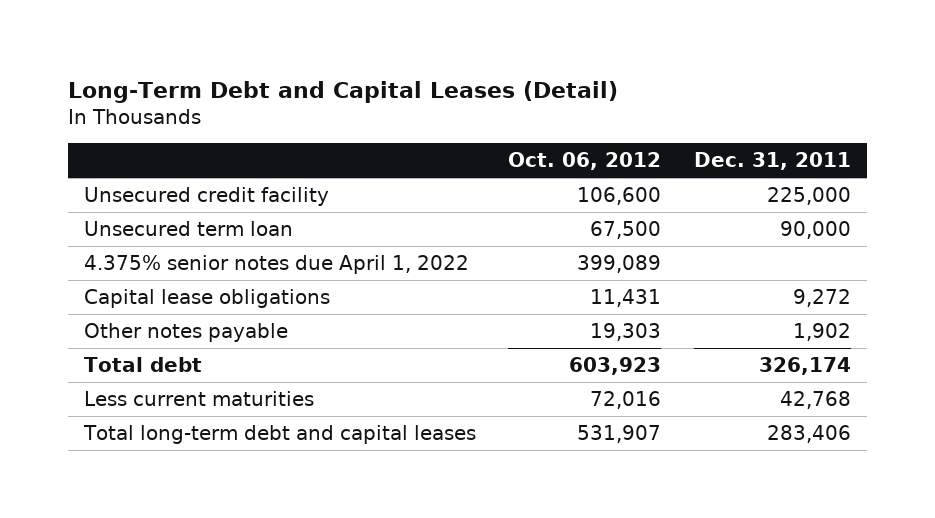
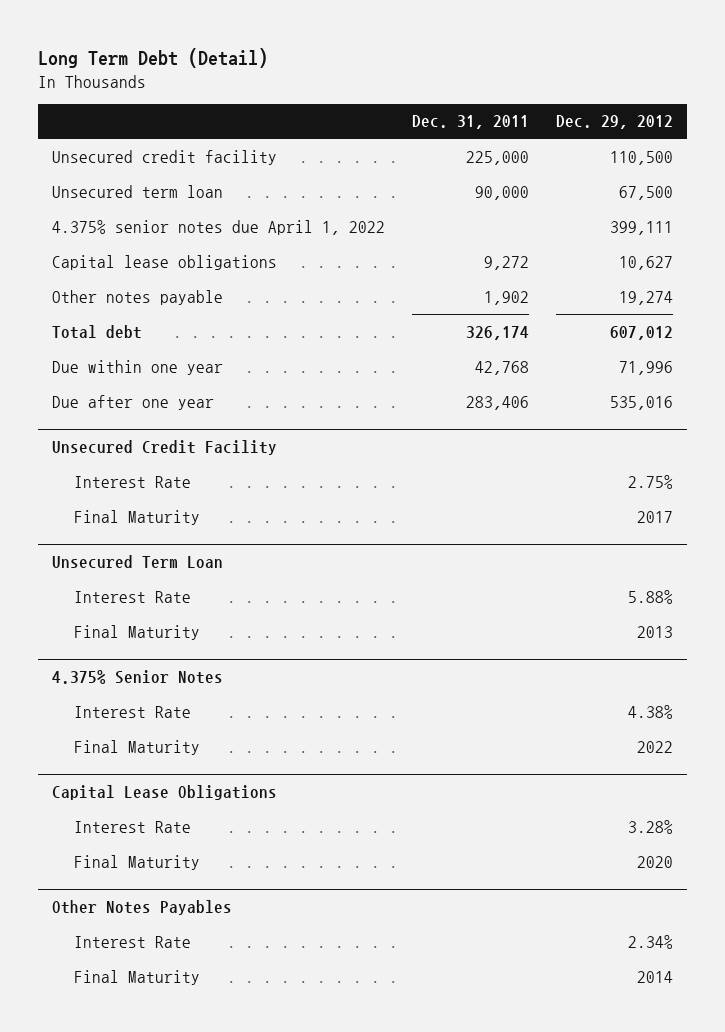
[67,80,618,103] Long-Term Debt and Capital Leases (Detail) -> [38,48,269,69] Long Term Debt (Detail)
[508,152,662,171] Oct. 06, 2012 -> none
none -> [556,115,674,130] Dec. 29, 2012
[83,391,314,407] Less current maturities -> [51,359,223,375] Due within one year
[82,425,476,445] Total long-term debt and capital leases -> [51,394,214,410] Due after one year
none -> [51,440,277,456] Unsecured Credit Facility
none -> [74,475,192,488] Interest Rate
none -> [74,509,201,525] Final Maturity
none -> [51,555,223,570] Unsecured Term Loan
none -> [74,590,192,603] Interest Rate
none -> [74,624,201,640] Final Maturity
none -> [51,670,223,685] 4.375% Senior Notes
none -> [74,705,192,718] Interest Rate
none -> [74,739,201,755] Final Maturity
none -> [51,785,277,801] Capital Lease Obligations
none -> [74,820,192,833] Interest Rate
none -> [74,854,201,870] Final Maturity
none -> [51,900,232,916] Other Notes Payables
none -> [74,935,192,948] Interest Rate
none -> [74,969,201,985] Final Maturity

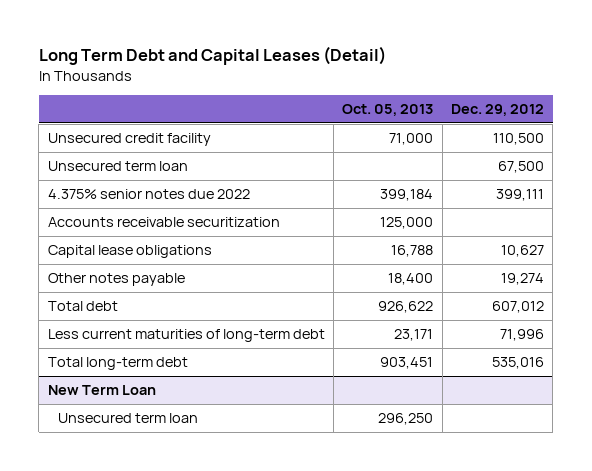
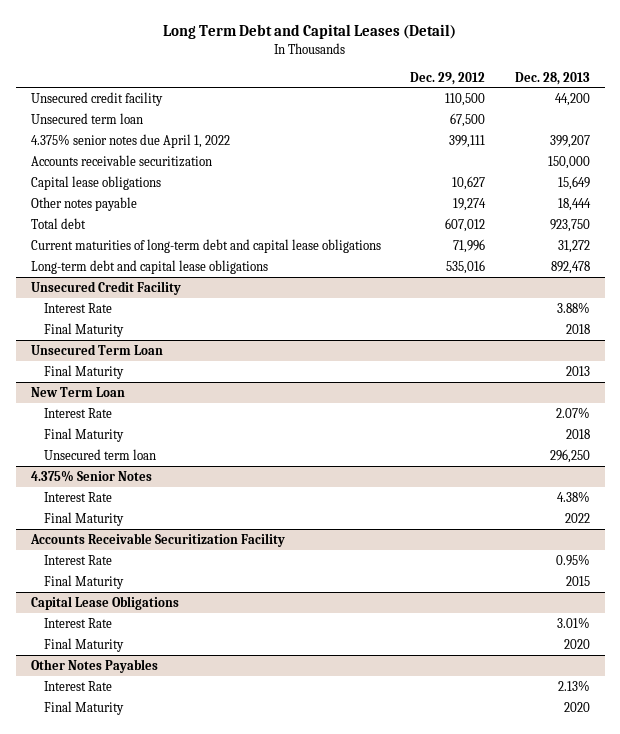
[342,104,434,117] Oct. 05, 2013 -> none
none -> [514,71,590,85] Dec. 28, 2013
[47,189,250,200] 4.375% senior notes due 2022 -> [30,133,230,148] 4.375% senior notes due April 1, 2022
[47,329,325,343] Less current maturities of long-term debt -> [30,238,381,253] Current maturities of long-term debt and capital lease obligations
[47,357,188,371] Total long-term debt -> [30,259,268,274] Long-term debt and capital lease obligations
none -> [30,280,181,295] Unsecured Credit Facility
none -> [44,302,113,313] Interest Rate
none -> [44,322,125,337] Final Maturity
none -> [30,343,163,355] Unsecured Term Loan
none -> [44,364,125,379] Final Maturity
none -> [44,407,113,418] Interest Rate
none -> [44,427,125,442] Final Maturity
none -> [30,469,152,482] 4.375% Senior Notes
none -> [44,491,113,502] Interest Rate
none -> [44,511,125,526] Final Maturity
none -> [29,532,285,547] Accounts Receivable Securitization Facility
none -> [44,554,113,565] Interest Rate
none -> [44,574,125,589] Final Maturity
none -> [30,595,179,610] Capital Lease Obligations
none -> [44,617,113,628] Interest Rate
none -> [44,637,125,652] Final Maturity
none -> [30,658,158,673] Other Notes Payables
none -> [44,680,113,691] Interest Rate
none -> [44,700,125,715] Final Maturity

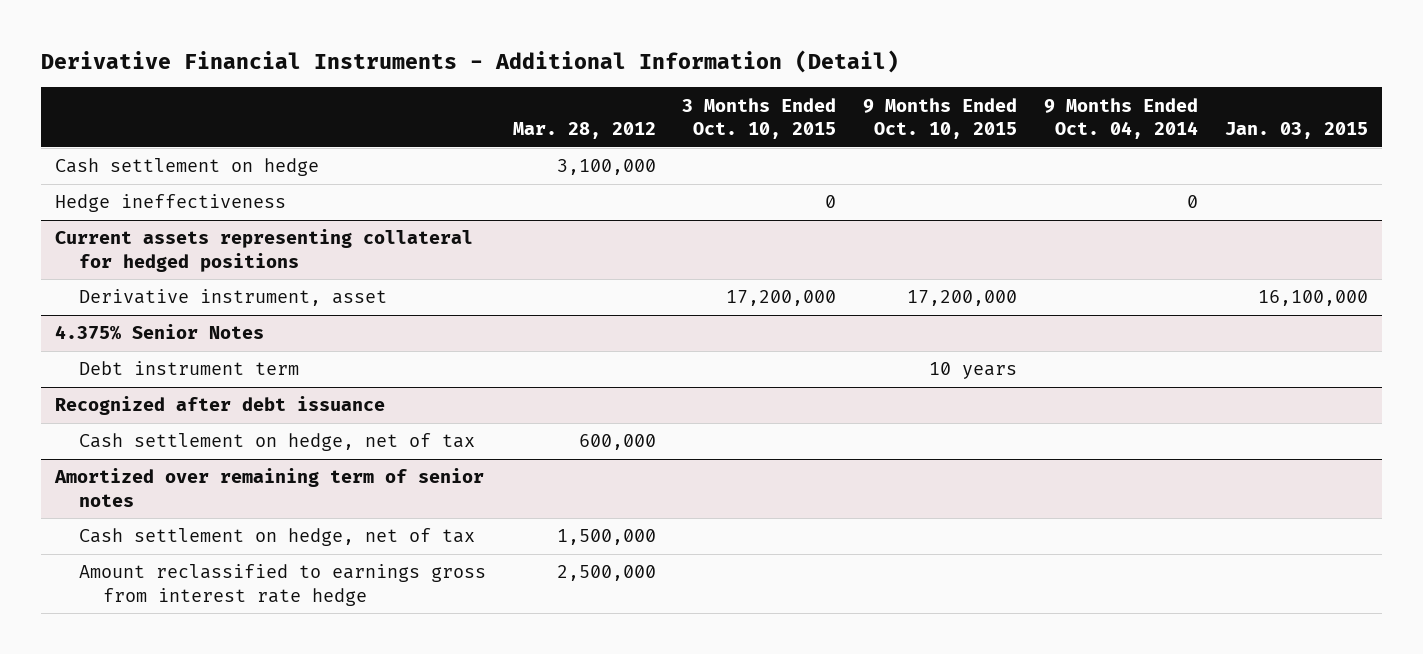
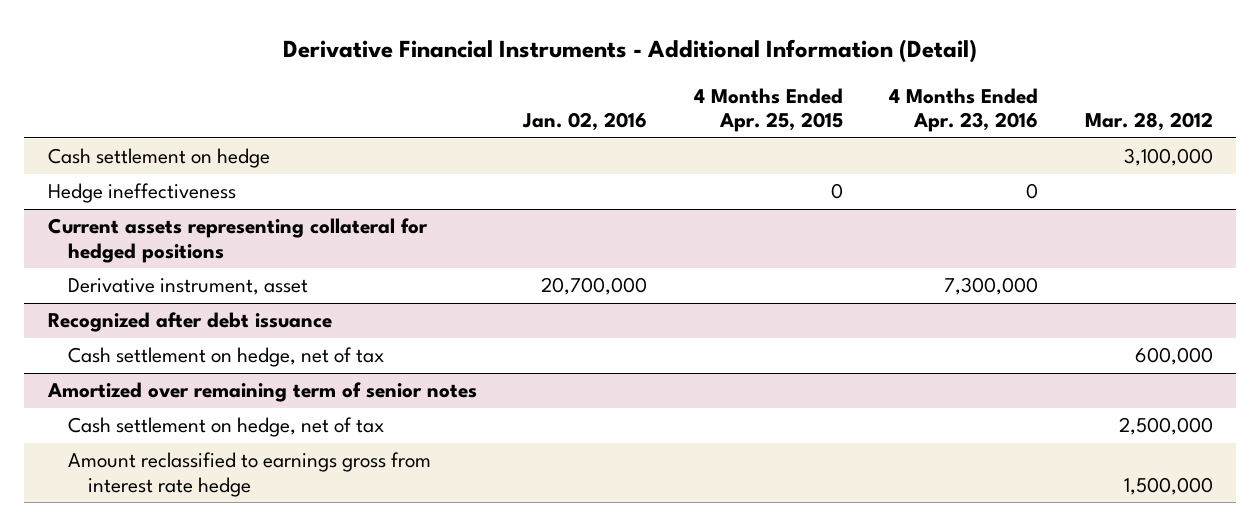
[682,97,837,140] 3 Months Ended Oct. 10, 2015 -> none
[863,97,1018,140] 9 Months Ended Oct. 10, 2015 -> none
[1044,97,1199,140] 9 Months Ended Oct. 04, 2014 -> none
[1225,122,1369,140] Jan. 03, 2015 -> none
none -> [522,112,648,132] Jan. 02, 2016
none -> [693,87,843,133] 4 Months Ended Apr. 25, 2015
none -> [889,87,1039,133] 4 Months Ended Apr. 23, 2016
[54,324,264,341] 4.375% Senior Notes -> none
[78,361,299,376] Debt instrument term -> none
[556,529,656,546] 1,500,000 -> [1118,417,1213,436] 2,500,000
[556,565,656,582] 2,500,000 -> [1123,477,1213,496] 1,500,000

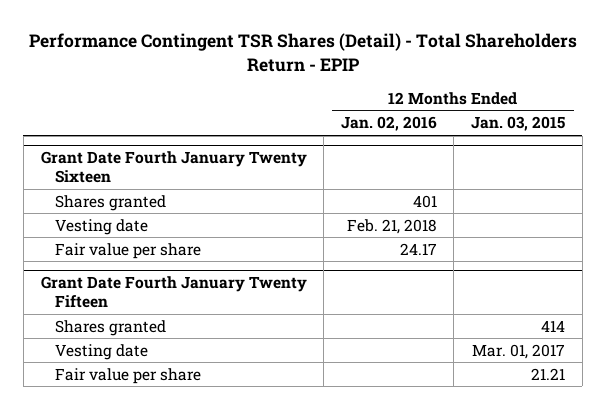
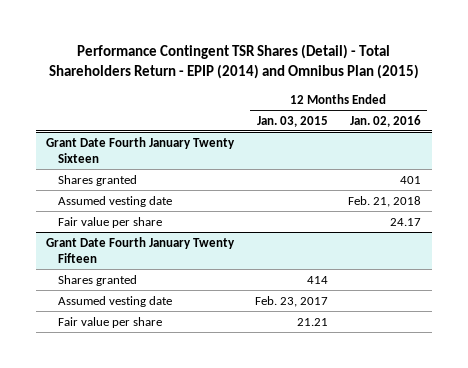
[28,33,577,72] Performance Contingent TSR Shares (Detail) - Total Shareholders Return - EPIP -> [48,44,419,80] Performance Contingent TSR Shares (Detail) - Total Shareholders Return - EPIP (2014) and Omnibus Plan (2015)
[55,218,149,235] Vesting date -> [58,195,173,207] Assumed vesting date
[55,343,149,360] Vesting date -> [58,295,173,307] Assumed vesting date
[472,343,566,359] Mar. 01, 2017 -> [254,295,328,307] Feb. 23, 2017

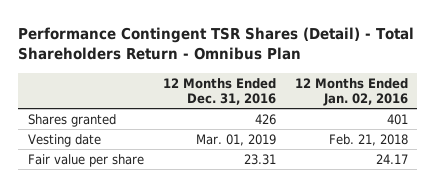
[48,44,419,80] Performance Contingent TSR Shares (Detail) - Total Shareholders Return - EPIP (2014) and Omnibus Plan (2015) -> [18,26,415,61] Performance Contingent TSR Shares (Detail) - Total Shareholders Return - Omnibus Plan
[256,115,328,127] Jan. 03, 2015 -> none
none -> [162,77,276,106] 12 Months Ended Dec. 31, 2016
[46,136,236,164] Grant Date Fourth January Twenty Sixteen -> none
[58,195,173,207] Assumed vesting date -> [27,133,101,147] Vesting date
[46,236,236,264] Grant Date Fourth January Twenty Fifteen -> none
[58,274,138,286] Shares granted -> none
[58,295,173,307] Assumed vesting date -> none
[58,316,163,328] Fair value per share -> none

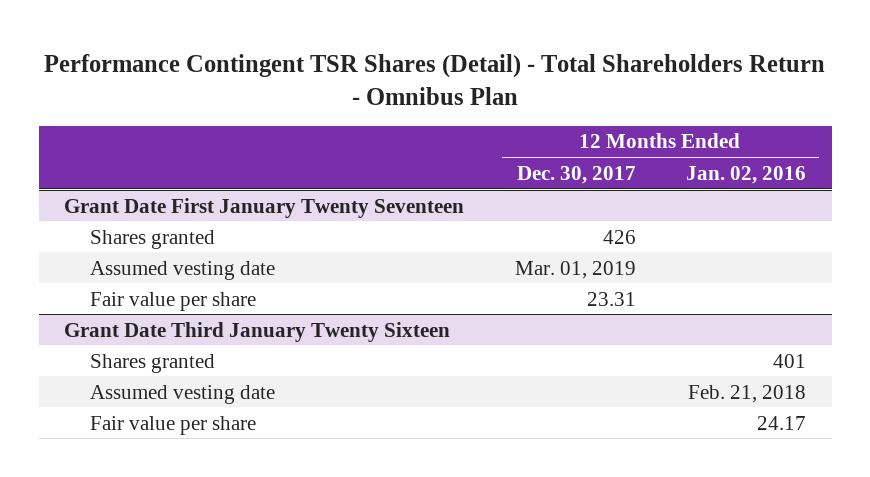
[162,77,276,106] 12 Months Ended Dec. 31, 2016 -> none
none -> [516,165,636,184] Dec. 30, 2017
none -> [63,197,464,218] Grant Date First January Twenty Seventeen
none -> [89,229,215,249] Shares granted
none -> [89,260,275,280] Assumed vesting date
none -> [89,291,256,311] Fair value per share
none -> [63,321,450,342] Grant Date Third January Twenty Sixteen
[27,133,101,147] Vesting date -> [89,384,275,404] Assumed vesting date

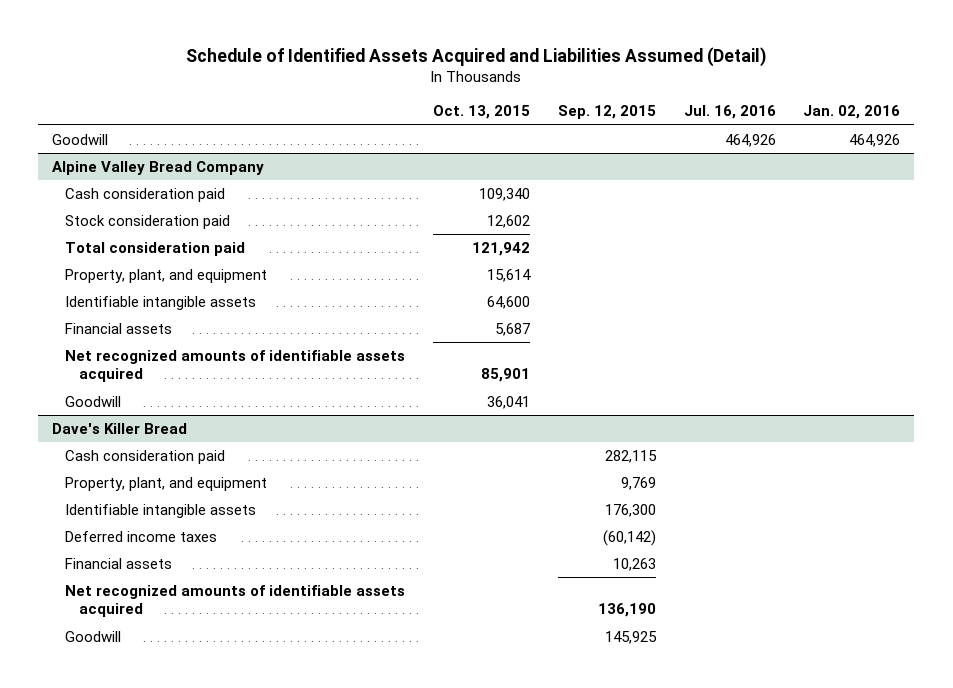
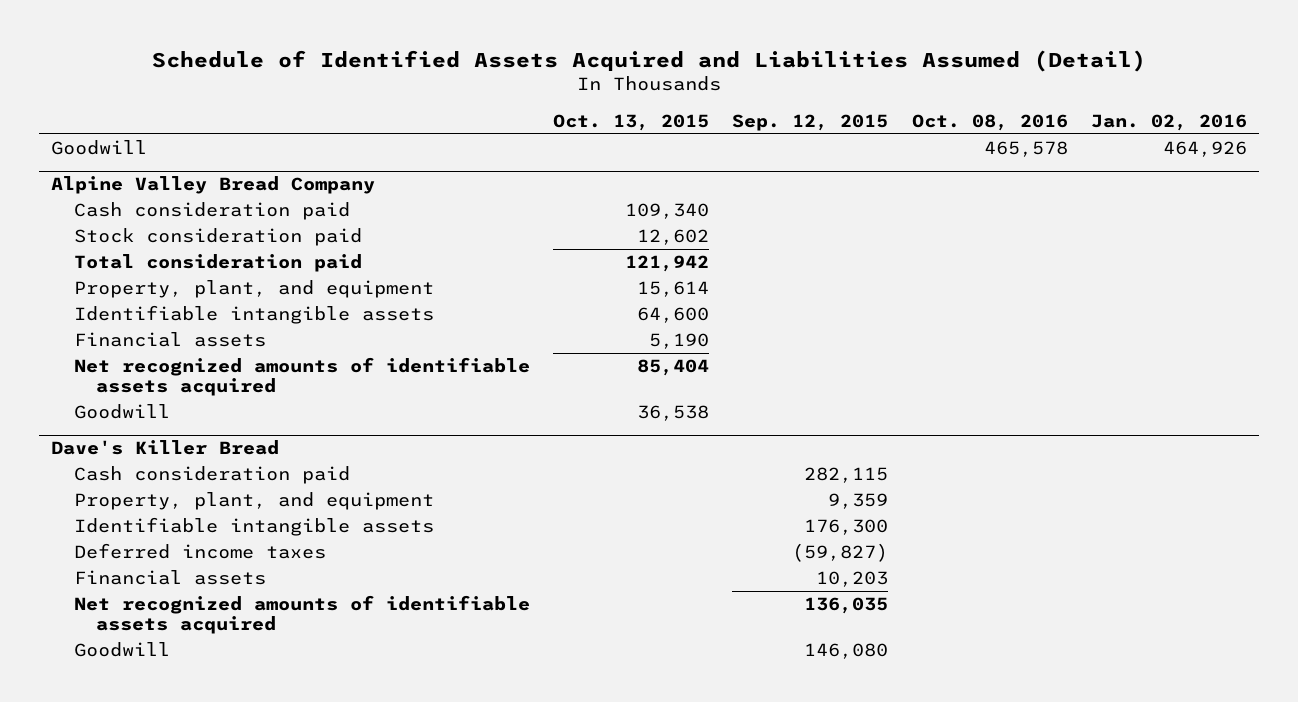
[683,105,776,120] Jul. 16, 2016 -> none
none -> [911,113,1068,131] Oct. 08, 2016
[495,323,531,337] 5,687 -> [649,333,710,350] 5,190
[481,368,531,383] 85,901 -> [637,359,710,377] 85,404
[487,396,531,410] 36,041 -> [637,405,710,422] 36,538
[620,477,656,491] 9,769 -> [828,493,889,510] 9,359
[602,530,656,547] (60,142) -> [792,543,889,563] (59,827)
[612,558,656,572] 10,263 -> [816,571,889,588] 10,203
[597,603,656,618] 136,190 -> [804,597,889,615] 136,035
[604,631,657,645] 145,925 -> [804,643,889,660] 146,080

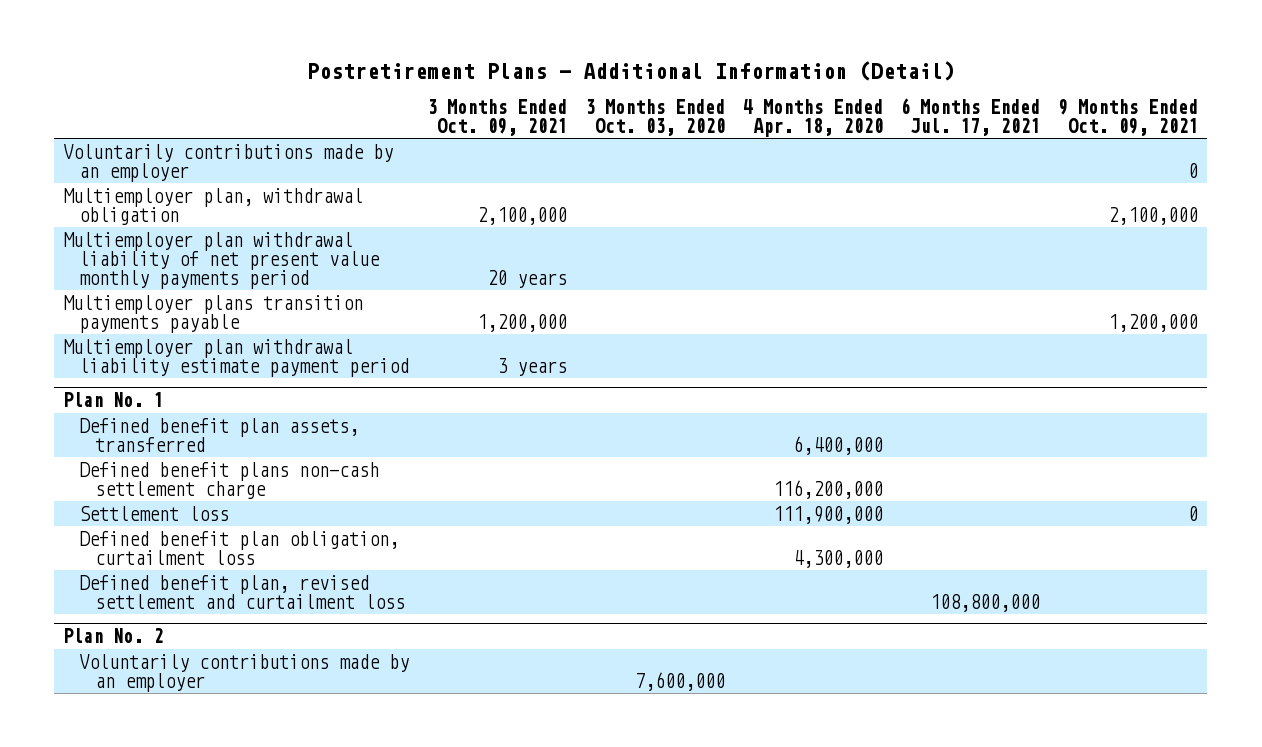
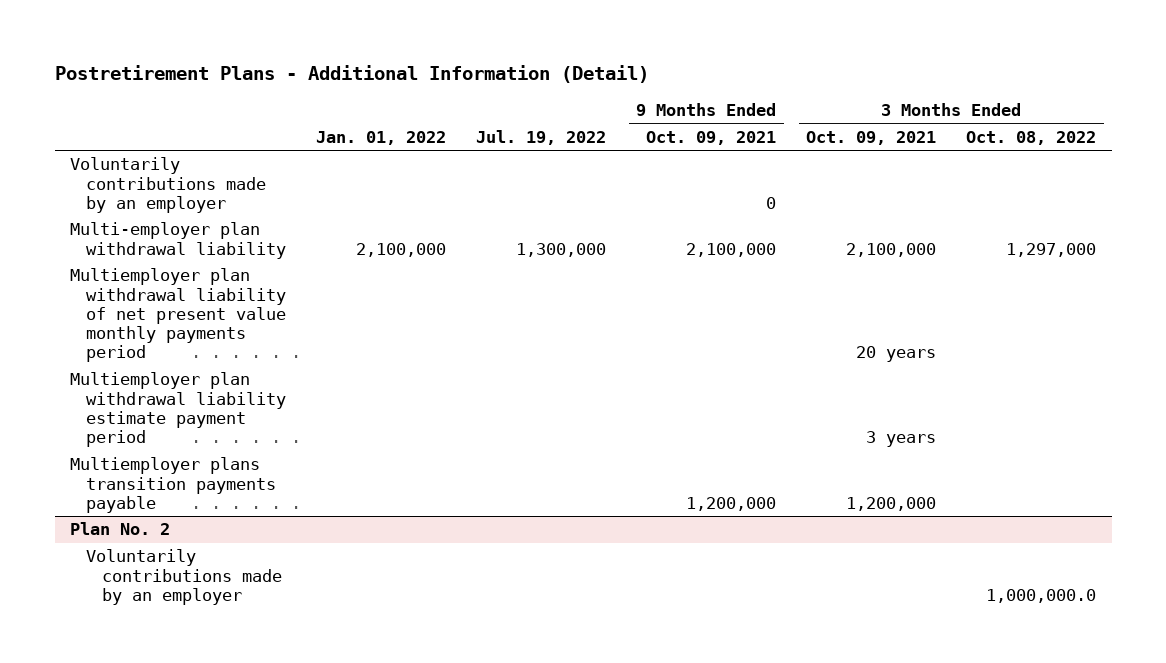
[584,98,725,137] 3 Months Ended Oct. 03, 2020 -> none
[742,98,883,138] 4 Months Ended Apr. 18, 2020 -> none
[900,97,1041,137] 6 Months Ended Jul. 17, 2021 -> none
none -> [315,130,446,145] Jan. 01, 2022
none -> [476,129,607,145] Jul. 19, 2022
none -> [966,130,1097,145] Oct. 08, 2022
[63,187,364,225] Multiemployer plan, withdrawal obligation -> [69,222,286,259] Multi-employer plan withdrawal liability
[63,392,164,408] Plan No. 1 -> none
[78,417,359,452] Defined benefit plan assets, transferred -> none
[78,461,379,499] Defined benefit plans non-cash settlement charge -> none
[78,505,229,521] Settlement loss -> none
[78,530,399,565] Defined benefit plan obligation, curtailment loss -> none
[78,574,405,609] Defined benefit plan, revised settlement and curtailment loss -> none
[63,294,364,333] Multiemployer plans transition payments payable -> [69,457,276,513] Multiemployer plans transition payments payable

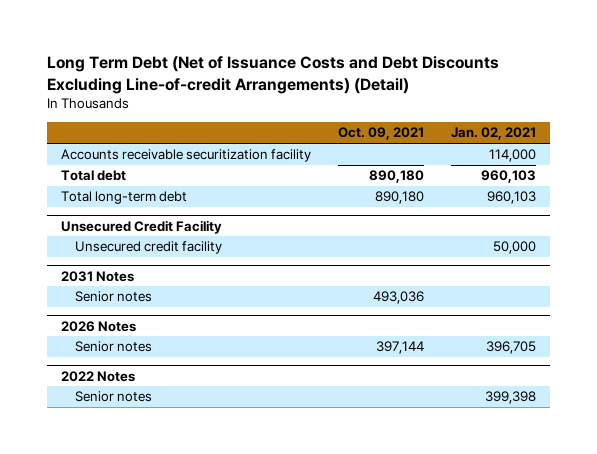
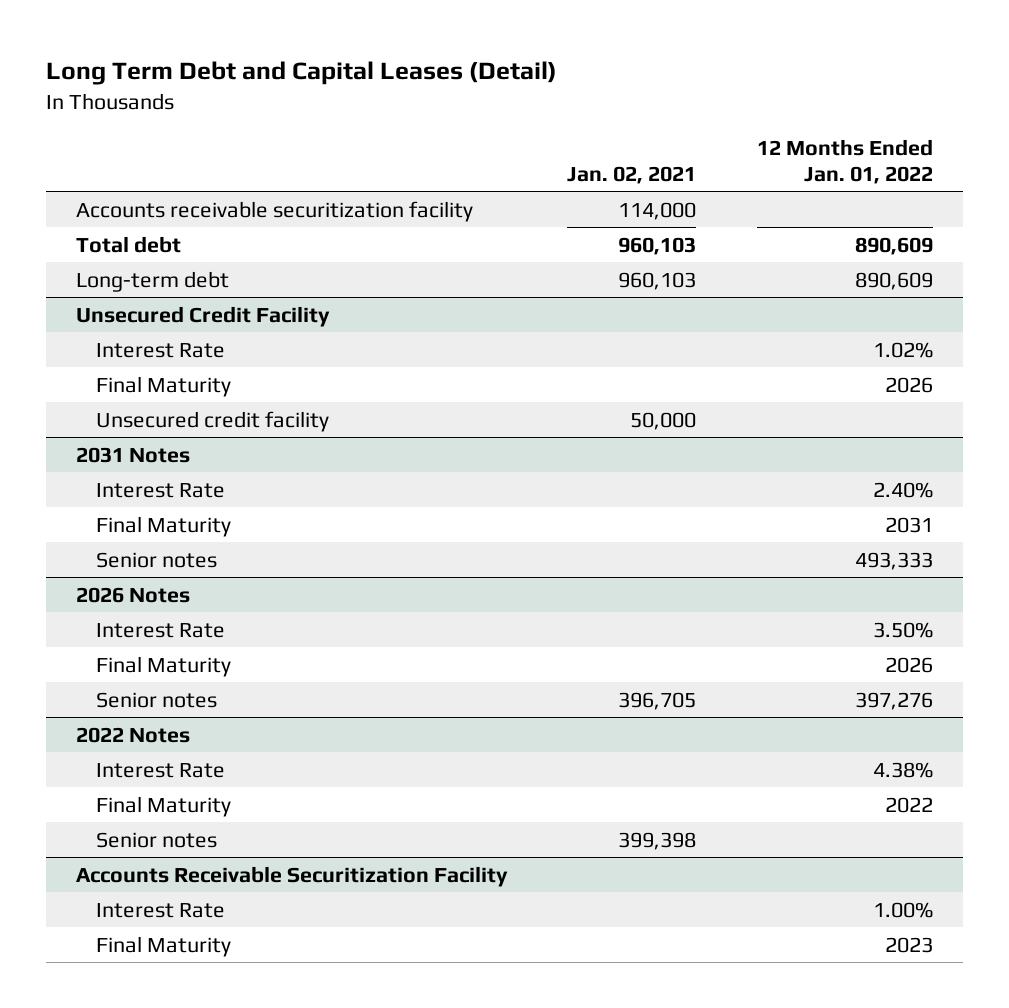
[47,56,500,94] Long Term Debt (Net of Issuance Costs and Debt Discounts Excluding Line-of-credit Arrangements) (Detail) -> [45,61,557,86] Long Term Debt and Capital Leases (Detail)
[337,127,424,141] Oct. 09, 2021 -> none
none -> [757,138,934,184] 12 Months Ended Jan. 01, 2022
[60,191,187,205] Total long-term debt -> [75,270,229,292] Long-term debt
none -> [95,342,225,358] Interest Rate
none -> [95,375,231,397] Final Maturity
none -> [95,482,225,498] Interest Rate
none -> [95,515,231,537] Final Maturity
none -> [95,622,225,638] Interest Rate
none -> [95,655,231,677] Final Maturity
none -> [95,762,225,778] Interest Rate
none -> [95,795,231,817] Final Maturity
none -> [75,865,508,887] Accounts Receivable Securitization Facility
none -> [95,902,225,918] Interest Rate
none -> [95,935,231,957] Final Maturity

